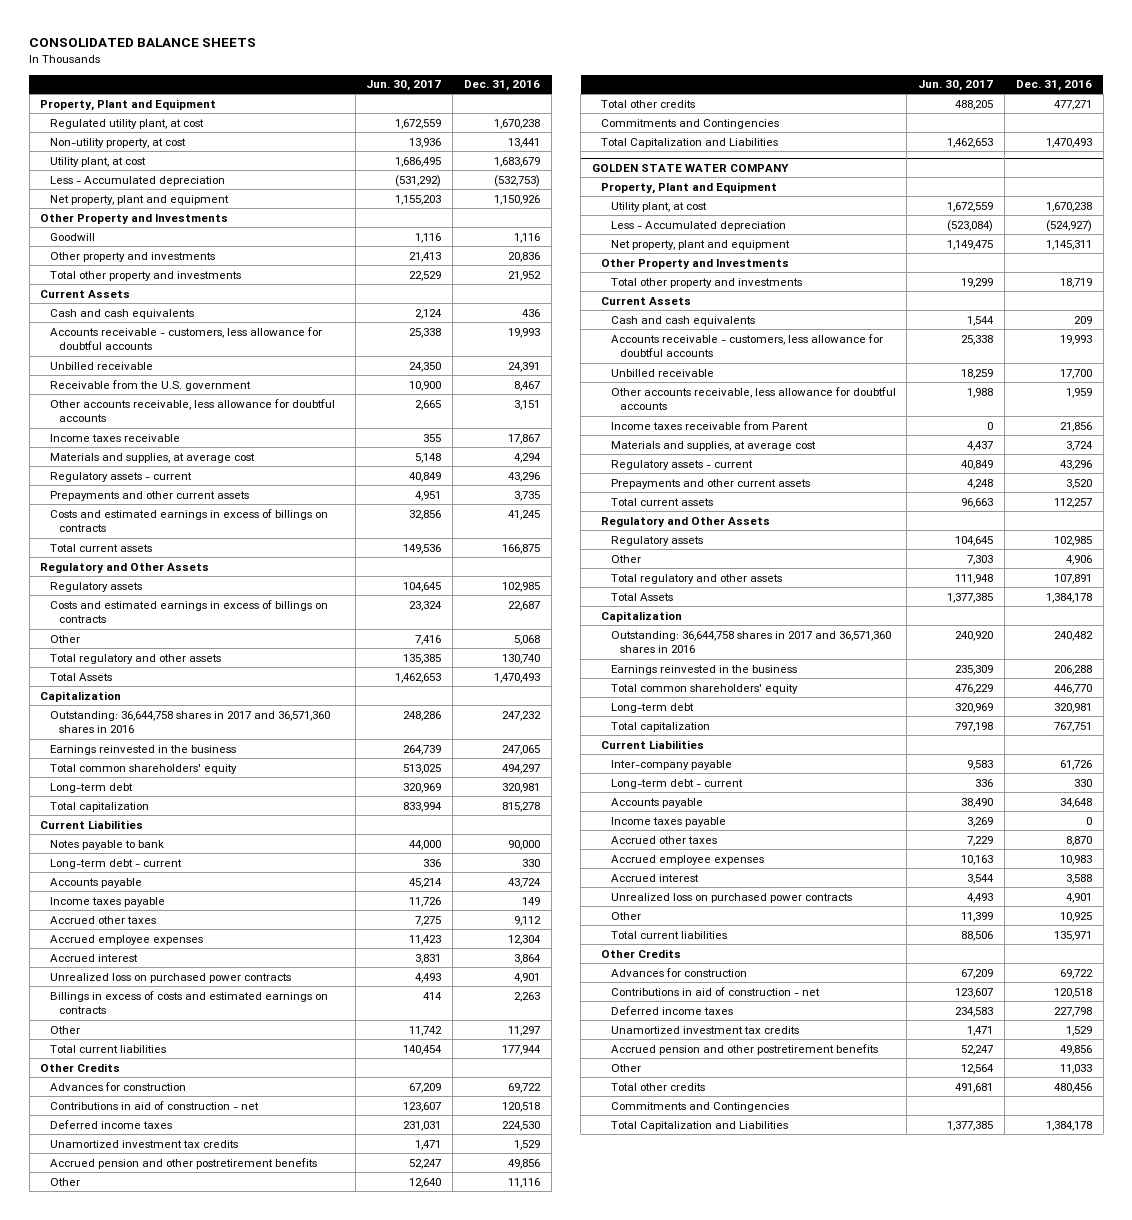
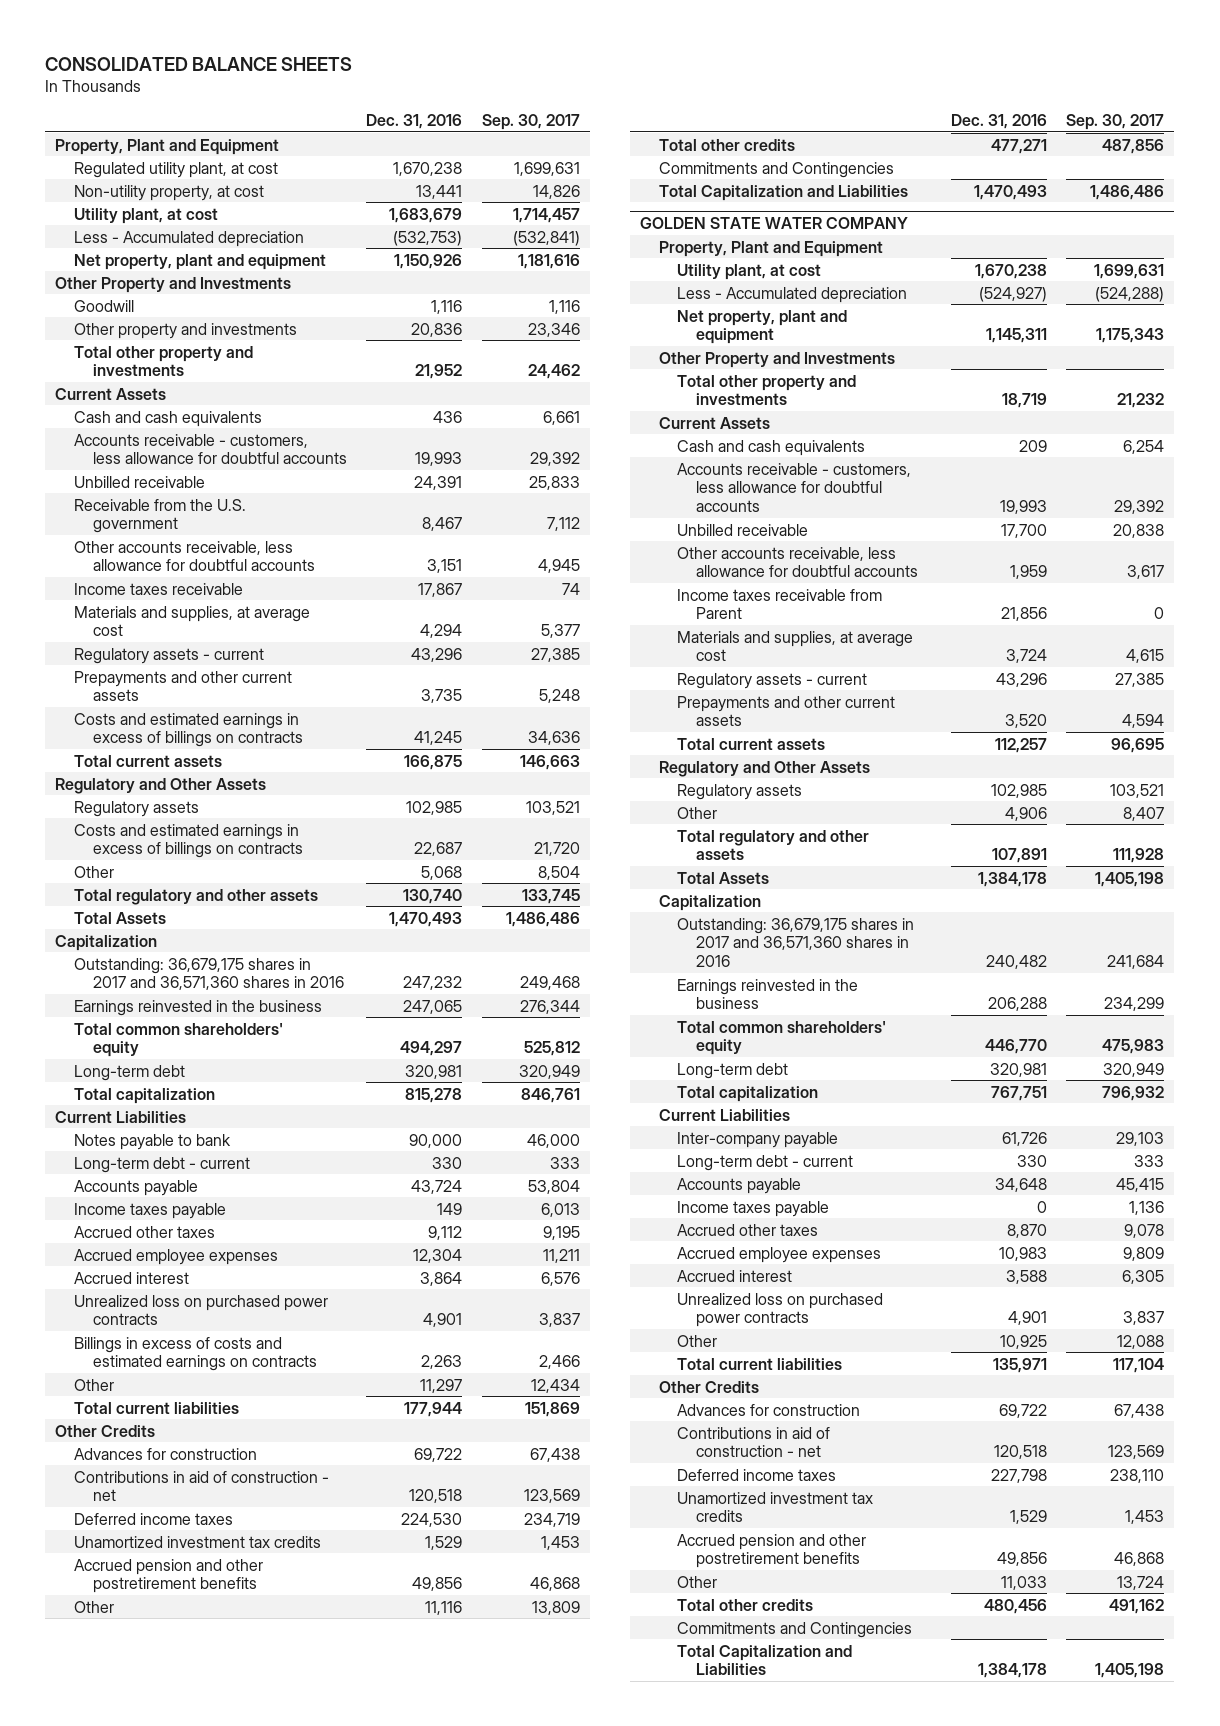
[366,80,442,92] Jun. 30, 2017 -> none
none -> [481,114,580,131] Sep. 30, 2017
[49,710,330,734] Outstanding: 36,644,758 shares in 2017 and 36,571,360 shares in 2016 -> [73,957,344,991] Outstanding: 36,679,175 shares in 2017 and 36,571,360 shares in 2016
[610,630,891,654] Outstanding: 36,644,758 shares in 2017 and 36,571,360 shares in 2016 -> [677,917,915,968] Outstanding: 36,679,175 shares in 2017 and 36,571,360 shares in 2016

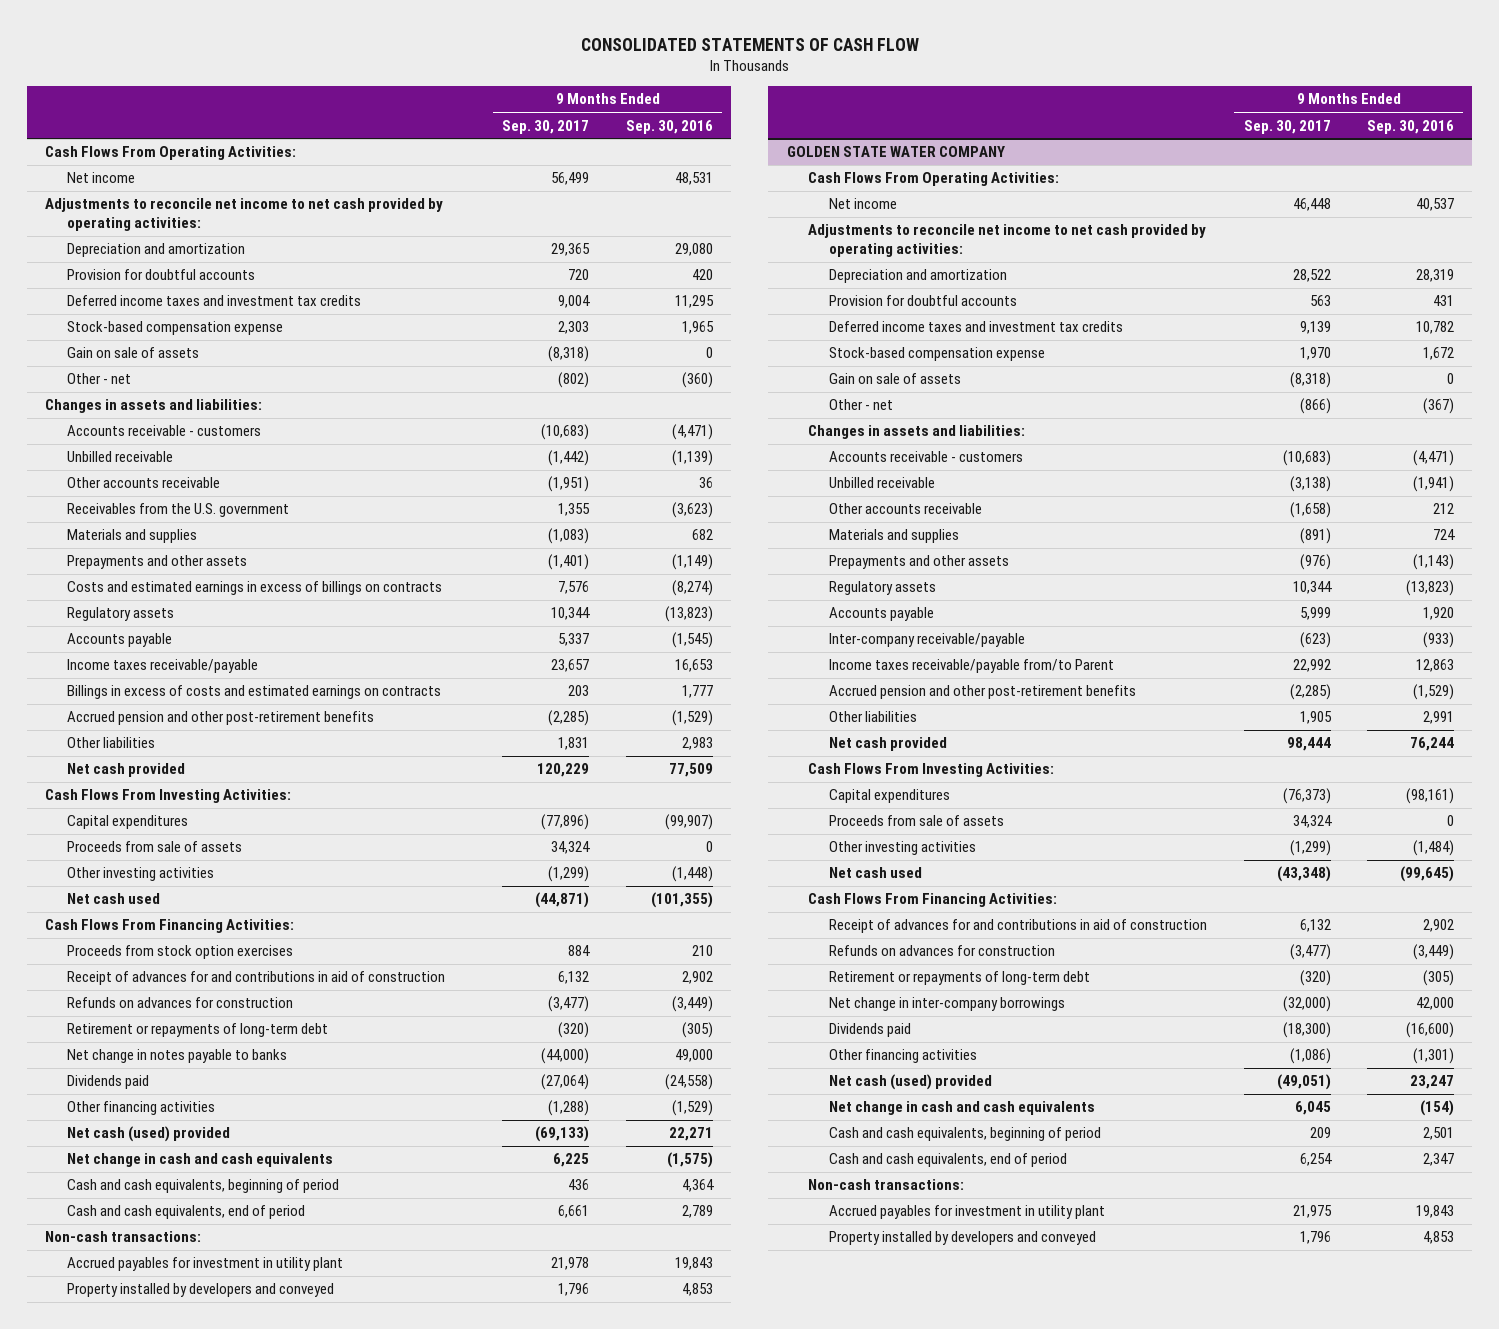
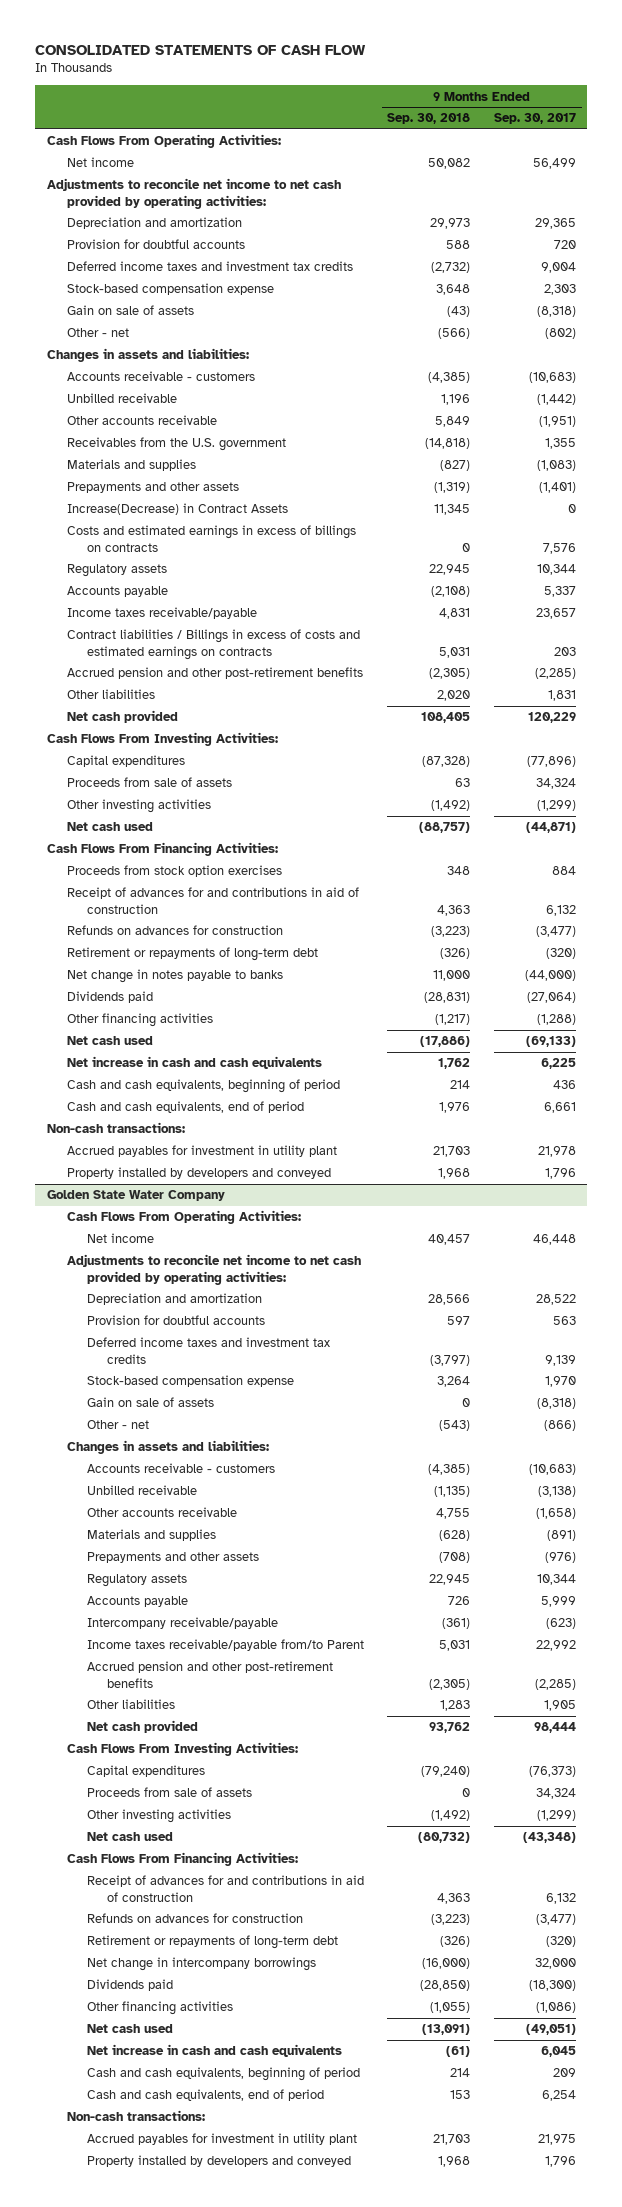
[625,119,713,134] Sep. 30, 2016 -> none
none -> [387,113,471,125] Sep. 30, 2018
none -> [66,503,288,516] Increase(Decrease) in Contract Assets
[66,685,441,700] Billings in excess of costs and estimated earnings on contracts -> [66,629,360,660] Contract liabilities / Billings in excess of costs and estimated earnings on contracts
[66,1126,230,1143] Net cash (used) provided -> [66,1036,153,1046] Net cash used
[66,1153,333,1168] Net change in cash and cash equivalents -> [66,1056,322,1070] Net increase in cash and cash equivalents
[786,146,1005,158] GOLDEN STATE WATER COMPANY -> [46,1190,225,1202] Golden State Water Company
[829,633,1026,648] Inter-company receivable/payable -> [86,1617,278,1630] Intercompany receivable/payable
[829,997,1066,1012] Net change in inter-company borrowings -> [86,1957,316,1972] Net change in intercompany borrowings
[1282,996,1331,1013] (32,000) -> [534,1958,576,1970] 32,000
[829,1074,993,1091] Net cash (used) provided -> [86,2024,173,2034] Net cash used
[829,1101,1096,1116] Net change in cash and cash equivalents -> [86,2044,342,2058] Net increase in cash and cash equivalents

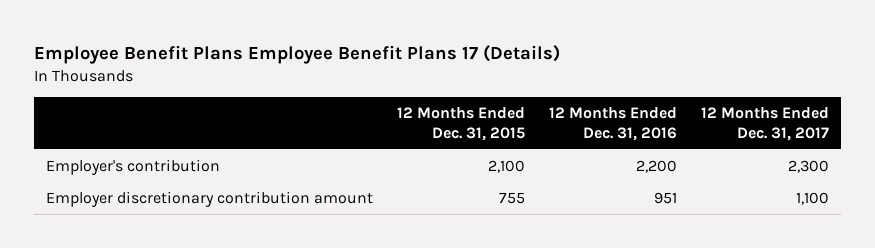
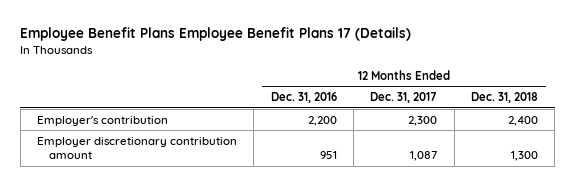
[396,106,525,141] 12 Months Ended Dec. 31, 2015 -> none
none -> [470,92,538,104] Dec. 31, 2018
[795,192,829,206] 1,100 -> [410,151,438,162] 1,087

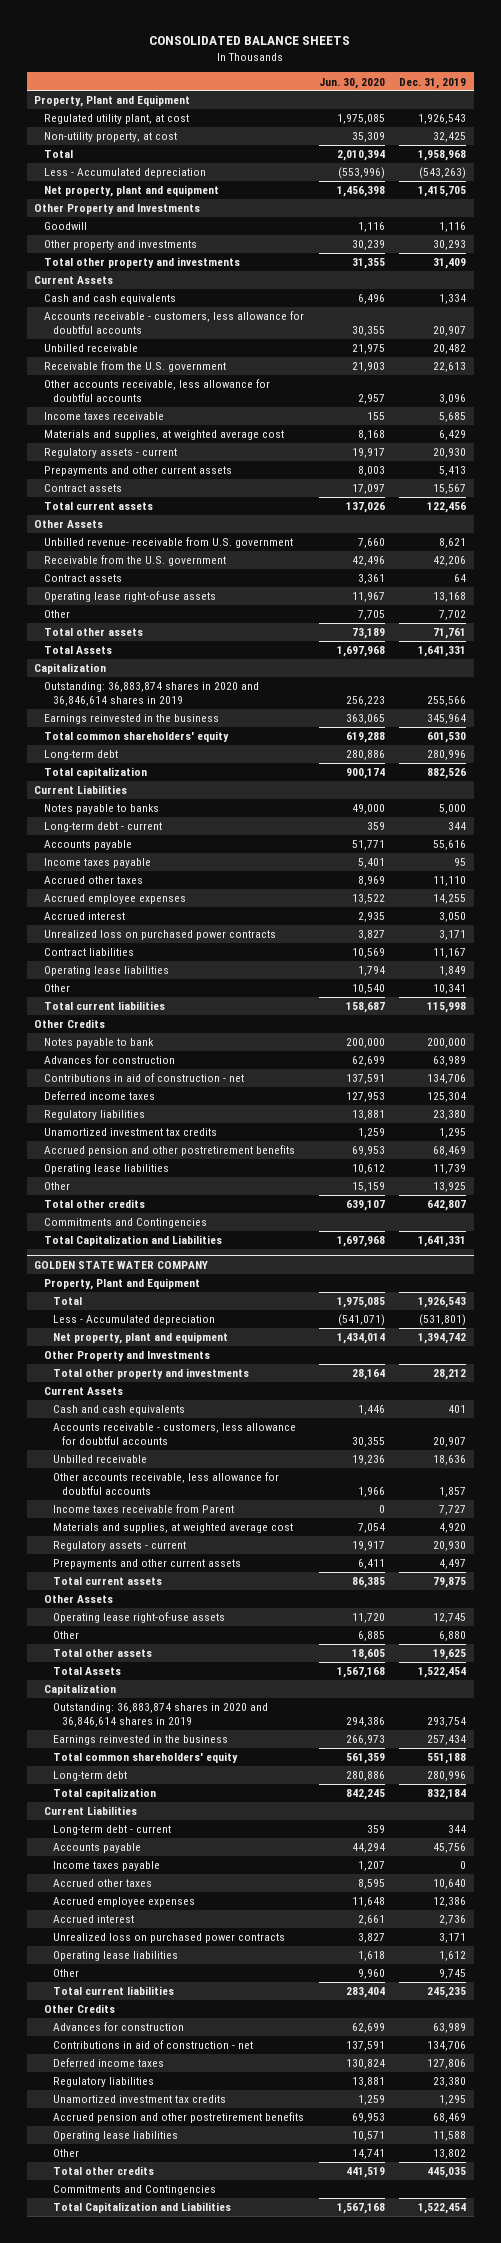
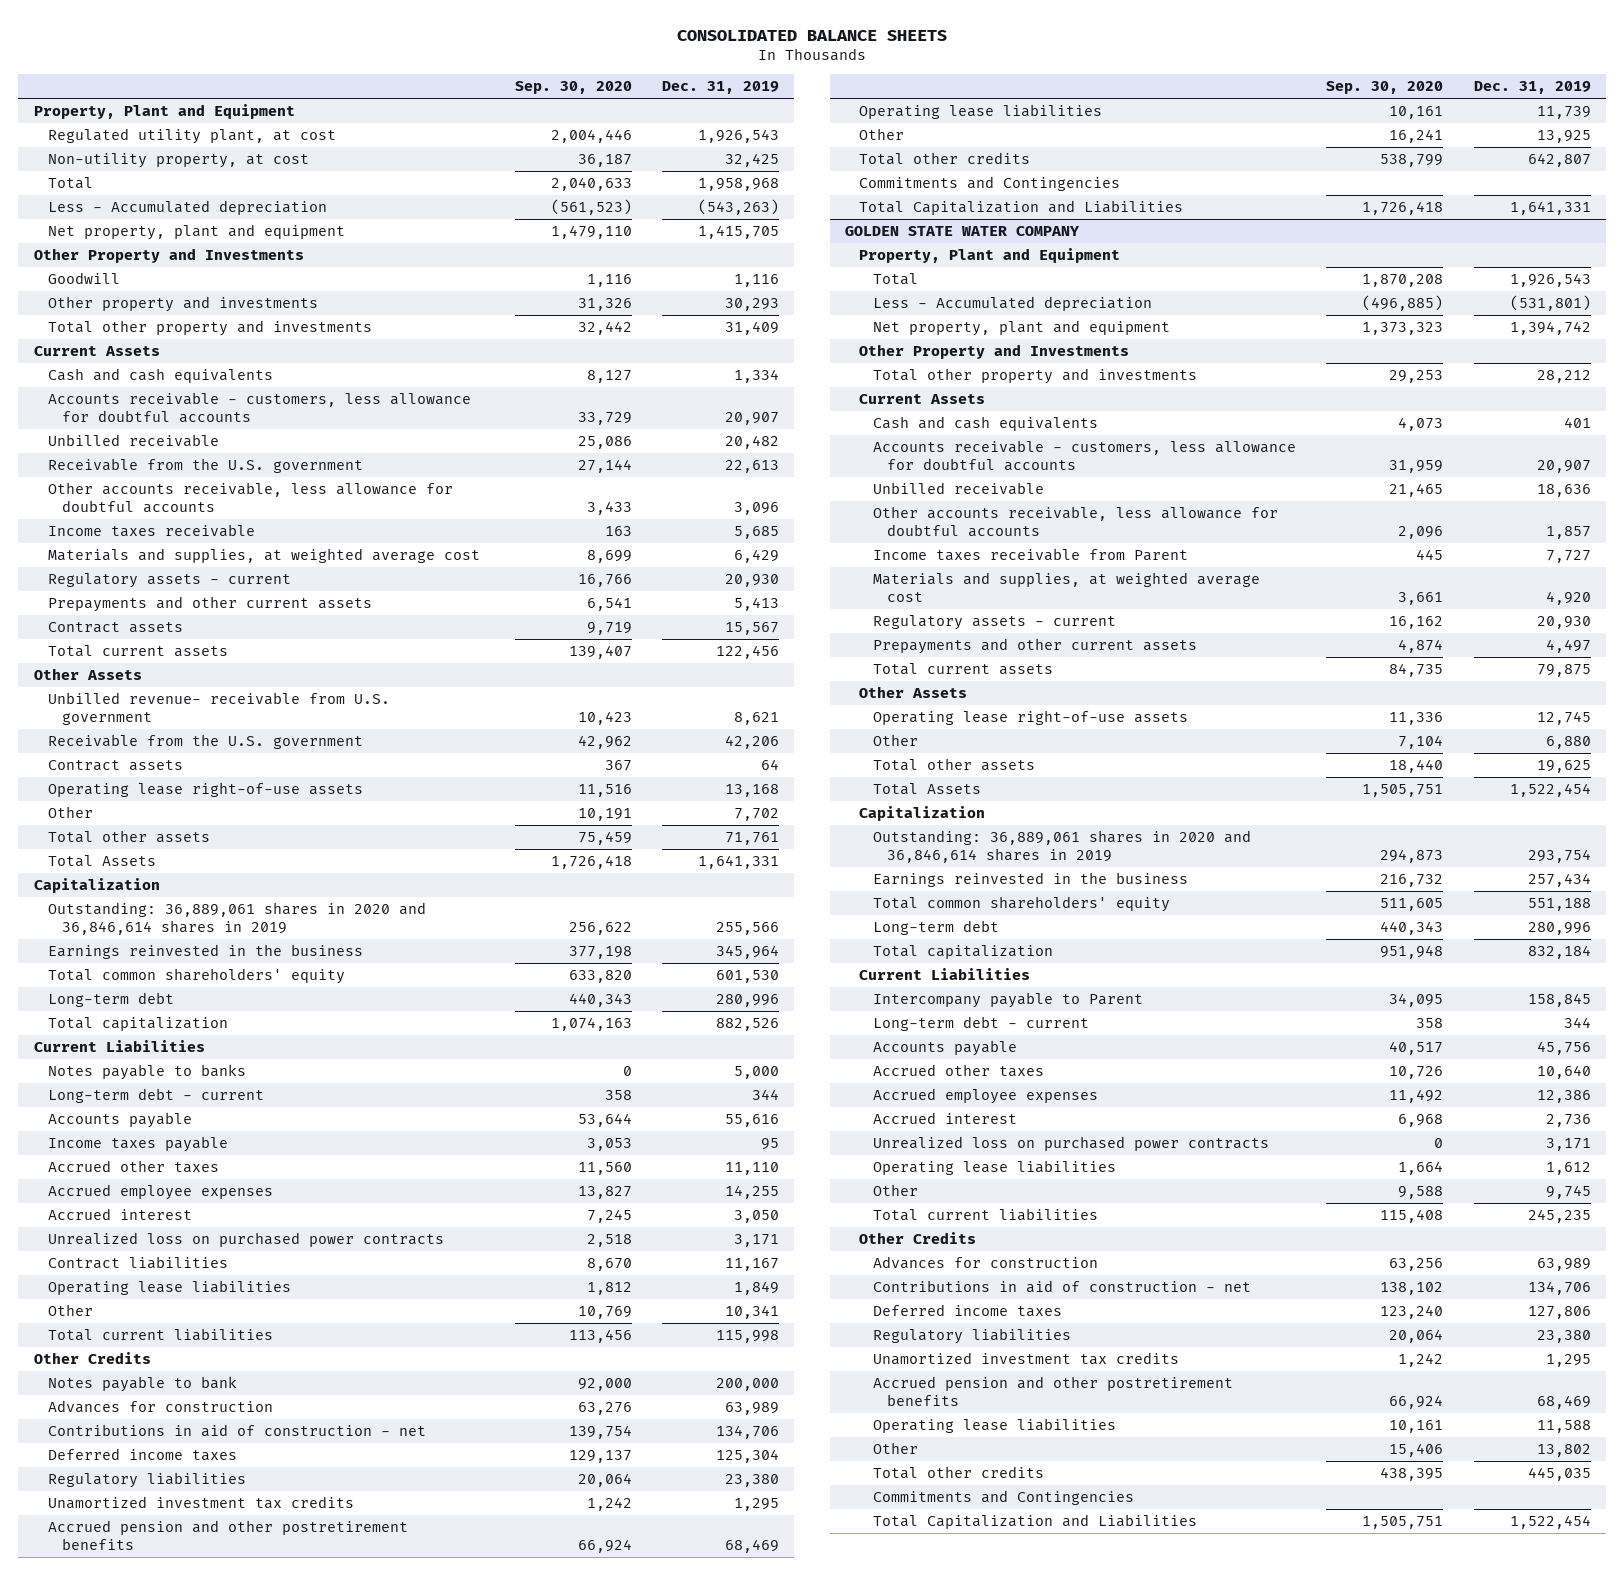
[318,77,385,89] Jun. 30, 2020 -> none
none -> [514,81,632,95] Sep. 30, 2020
[43,682,259,707] Outstanding: 36,883,874 shares in 2020 and 36,846,614 shares in 2019 -> [47,902,426,936] Outstanding: 36,889,061 shares in 2020 and 36,846,614 shares in 2019
[52,1703,268,1728] Outstanding: 36,883,874 shares in 2020 and 36,846,614 shares in 2019 -> [873,830,1252,864] Outstanding: 36,889,061 shares in 2020 and 36,846,614 shares in 2019
none -> [873,992,1144,1009] Intercompany payable to Parent
[52,1861,160,1872] Income taxes payable -> none

